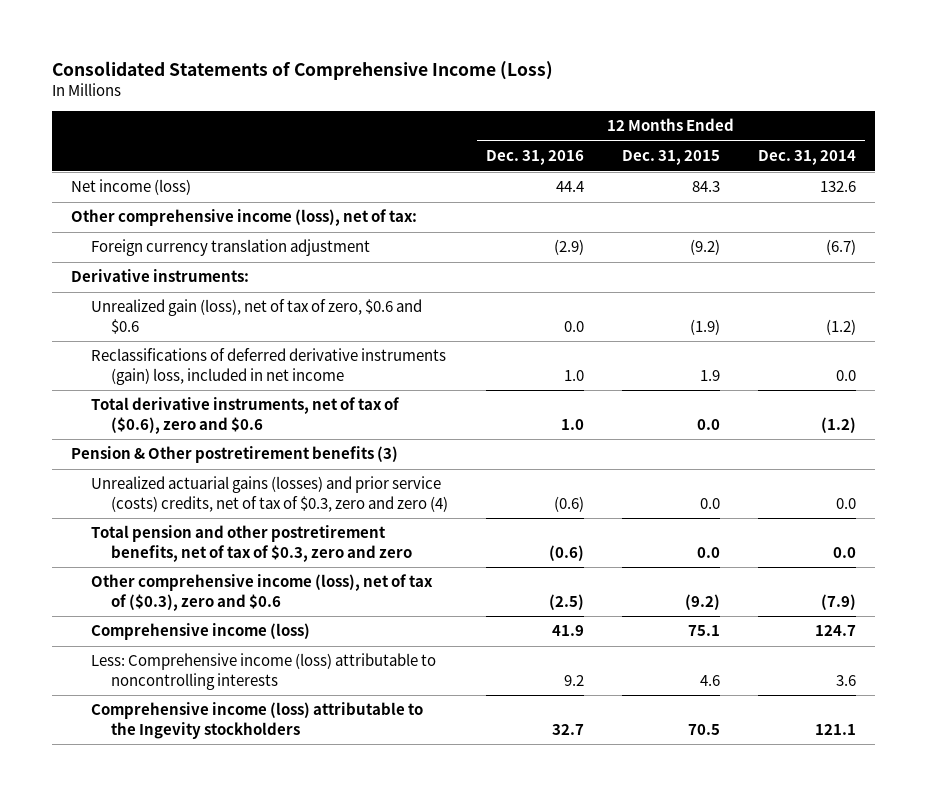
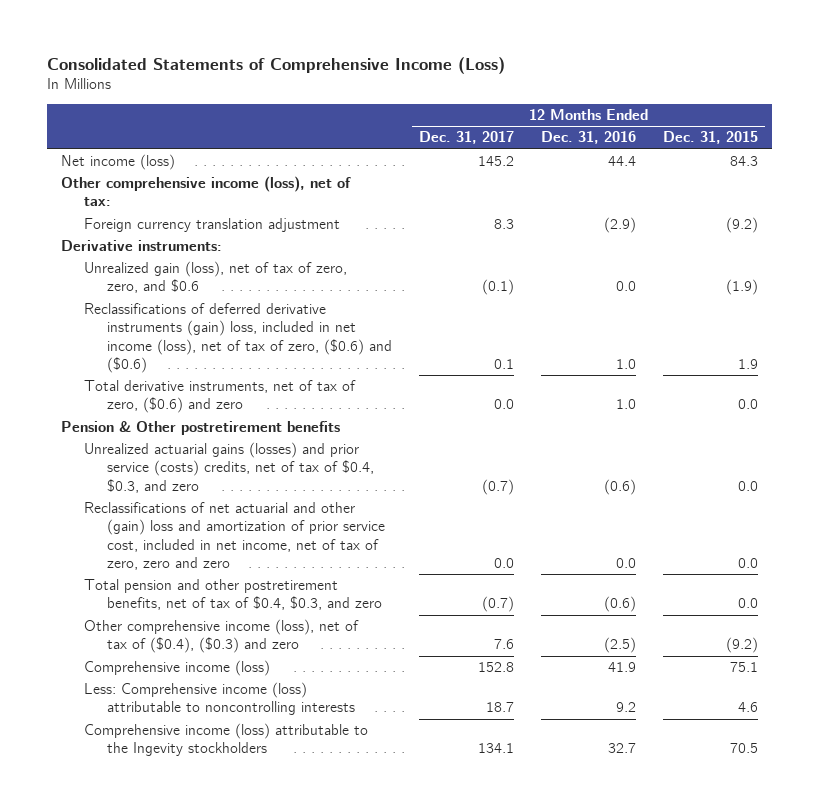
[757,150,856,166] Dec. 31, 2014 -> none
none -> [418,131,514,145] Dec. 31, 2017
[91,299,423,334] Unrealized gain (loss), net of tax of zero, $0.6 and $0.6 -> [83,261,347,294] Unrealized gain (loss), net of tax of zero, zero, and $0.6
[91,348,447,385] Reclassifications of deferred derivative instruments (gain) loss, included in net income -> [83,303,392,374] Reclassifications of deferred derivative instruments (gain) loss, included in net income (loss), net of tax of zero, ($0.6) and ($0.6)
[91,397,401,434] Total derivative instruments, net of tax of ($0.6), zero and $0.6 -> [83,380,356,414] Total derivative instruments, net of tax of zero, ($0.6) and zero
[71,446,399,464] Pension & Other postretirement benefits (3) -> [60,421,340,436] Pension & Other postretirement benefits
[91,476,449,512] Unrealized actuarial gains (losses) and prior service (costs) credits, net of tax of $0.3, zero and zero (4) -> [83,442,374,493] Unrealized actuarial gains (losses) and prior service (costs) credits, net of tax of $0.4, $0.3, and zero
none -> [83,502,385,571] Reclassifications of net actuarial and other (gain) loss and amortization of prior service cost, included in net income, net of tax of zero, zero and zero
[91,525,413,562] Total pension and other postretirement benefits, net of tax of $0.3, zero and zero -> [83,579,382,611] Total pension and other postretirement benefits, net of tax of $0.4, $0.3, and zero
[91,574,434,611] Other comprehensive income (loss), net of tax of ($0.3), zero and $0.6 -> [83,619,359,654] Other comprehensive income (loss), net of tax of ($0.4), ($0.3) and zero

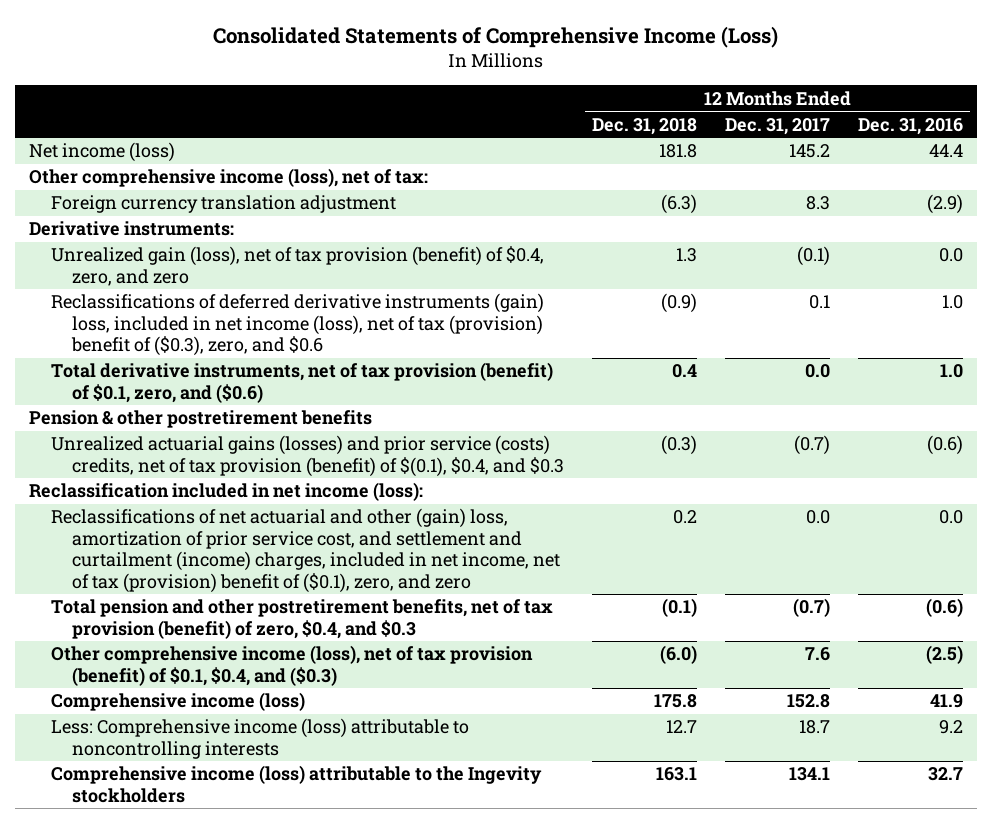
[663,131,759,145] Dec. 31, 2015 -> none
none -> [592,117,698,135] Dec. 31, 2018
[83,261,347,294] Unrealized gain (loss), net of tax of zero, zero, and $0.6 -> [50,246,544,286] Unrealized gain (loss), net of tax provision (benefit) of $0.4, zero, and zero
[83,303,392,374] Reclassifications of deferred derivative instruments (gain) loss, included in net income (loss), net of tax of zero, ($0.6) and ($0.6) -> [50,293,544,357] Reclassifications of deferred derivative instruments (gain) loss, included in net income (loss), net of tax (provision) benefit of ($0.3), zero, and $0.6
[83,380,356,414] Total derivative instruments, net of tax of zero, ($0.6) and zero -> [50,362,553,403] Total derivative instruments, net of tax provision (benefit) of $0.1, zero, and ($0.6)
[60,421,340,436] Pension & Other postretirement benefits -> [29,410,373,429] Pension & other postretirement benefits
[83,442,374,493] Unrealized actuarial gains (losses) and prior service (costs) credits, net of tax of $0.4, $0.3, and zero -> [50,435,565,477] Unrealized actuarial gains (losses) and prior service (costs) credits, net of tax provision (benefit) of $(0.1), $0.4, and $0.3
none -> [29,482,424,502] Reclassification included in net income (loss):
[83,502,385,571] Reclassifications of net actuarial and other (gain) loss and amortization of prior service cost, included in net income, net of tax of zero, zero and zero -> [50,508,561,593] Reclassifications of net actuarial and other (gain) loss, amortization of prior service cost, and settlement and curtailment (income) charges, included in net income, net of tax (provision) benefit of ($0.1), zero, and zero
[83,579,382,611] Total pension and other postretirement benefits, net of tax of $0.4, $0.3, and zero -> [50,599,553,639] Total pension and other postretirement benefits, net of tax provision (benefit) of zero, $0.4, and $0.3
[83,619,359,654] Other comprehensive income (loss), net of tax of ($0.4), ($0.3) and zero -> [50,645,533,686] Other comprehensive income (loss), net of tax provision (benefit) of $0.1, $0.4, and ($0.3)

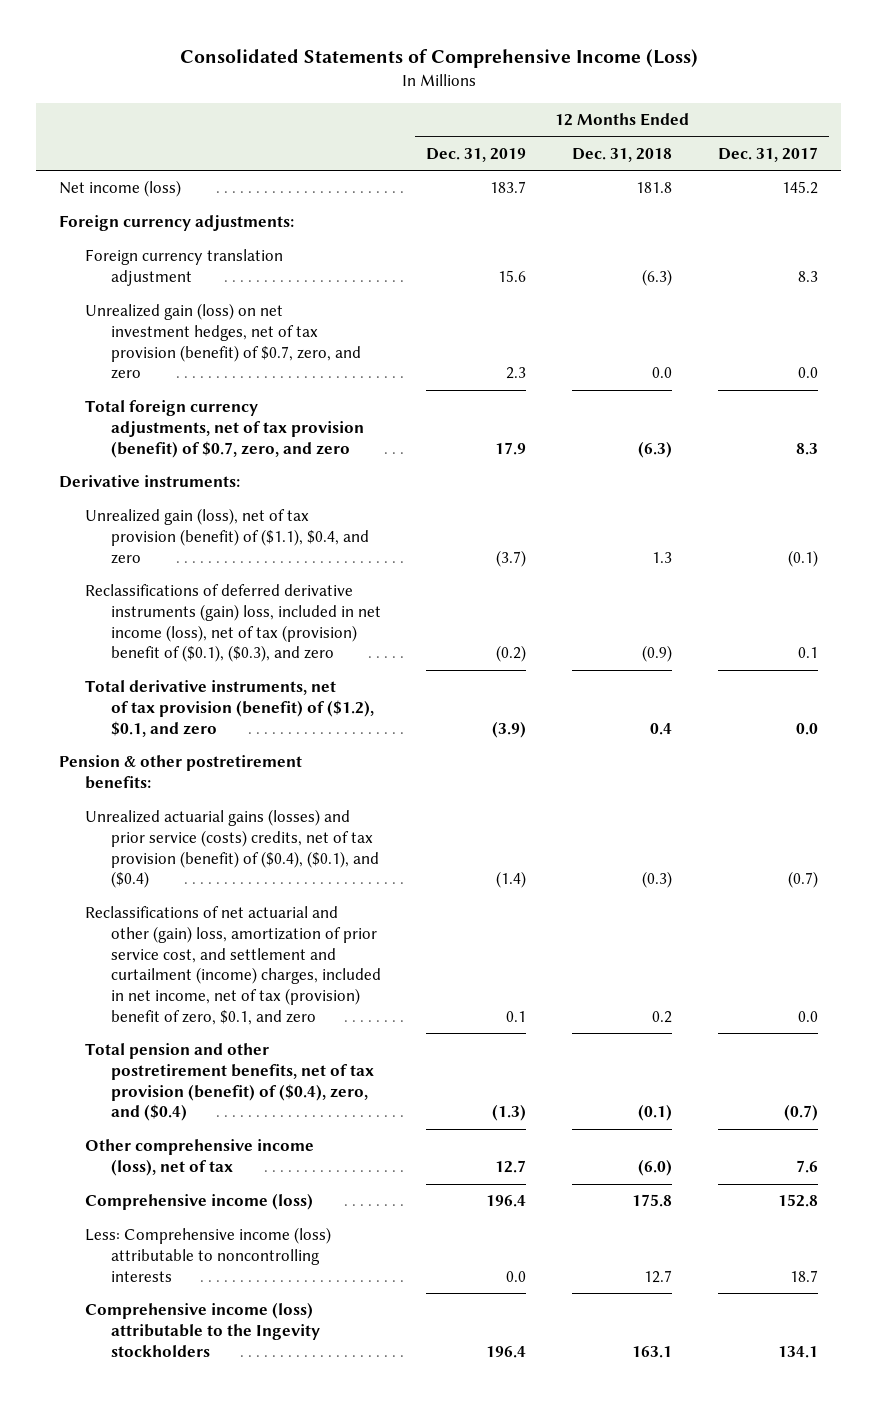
[858,117,964,135] Dec. 31, 2016 -> none
none -> [426,147,527,162] Dec. 31, 2019
[29,168,429,188] Other comprehensive income (loss), net of tax: -> none
none -> [59,215,295,232] Foreign currency adjustments:
none -> [84,303,361,380] Unrealized gain (loss) on net investment hedges, net of tax provision (benefit) of $0.7, zero, and zero
none -> [84,400,364,458] Total foreign currency adjustments, net of tax provision (benefit) of $0.7, zero, and zero
[29,482,424,502] Reclassification included in net income (loss): -> none
[50,246,544,286] Unrealized gain (loss), net of tax provision (benefit) of $0.4, zero, and zero -> [84,508,369,564] Unrealized gain (loss), net of tax provision (benefit) of ($1.1), $0.4, and zero
[50,293,544,357] Reclassifications of deferred derivative instruments (gain) loss, included in net income (loss), net of tax (provision) benefit of ($0.3), zero, and $0.6 -> [84,584,381,663] Reclassifications of deferred derivative instruments (gain) loss, included in net income (loss), net of tax (provision) benefit of ($0.1), ($0.3), and zero
[50,362,553,403] Total derivative instruments, net of tax provision (benefit) of $0.1, zero, and ($0.6) -> [84,680,374,737] Total derivative instruments, net of tax provision (benefit) of ($1.2), $0.1, and zero
[29,410,373,429] Pension & other postretirement benefits -> [59,755,303,790] Pension & other postretirement benefits:
[50,435,565,477] Unrealized actuarial gains (losses) and prior service (costs) credits, net of tax provision (benefit) of $(0.1), $0.4, and $0.3 -> [84,809,379,889] Unrealized actuarial gains (losses) and prior service (costs) credits, net of tax provision (benefit) of ($0.4), ($0.1), and ($0.4)
[50,508,561,593] Reclassifications of net actuarial and other (gain) loss, amortization of prior service cost, and settlement and curtailment (income) charges, included in net income, net of tax (provision) benefit of ($0.1), zero, and zero -> [84,906,381,1025] Reclassifications of net actuarial and other (gain) loss, amortization of prior service cost, and settlement and curtailment (income) charges, included in net income, net of tax (provision) benefit of zero, $0.1, and zero
[50,599,553,639] Total pension and other postretirement benefits, net of tax provision (benefit) of zero, $0.4, and $0.3 -> [84,1043,374,1122] Total pension and other postretirement benefits, net of tax provision (benefit) of ($0.4), zero, and ($0.4)
[50,645,533,686] Other comprehensive income (loss), net of tax provision (benefit) of $0.1, $0.4, and ($0.3) -> [84,1139,314,1177] Other comprehensive income (loss), net of tax

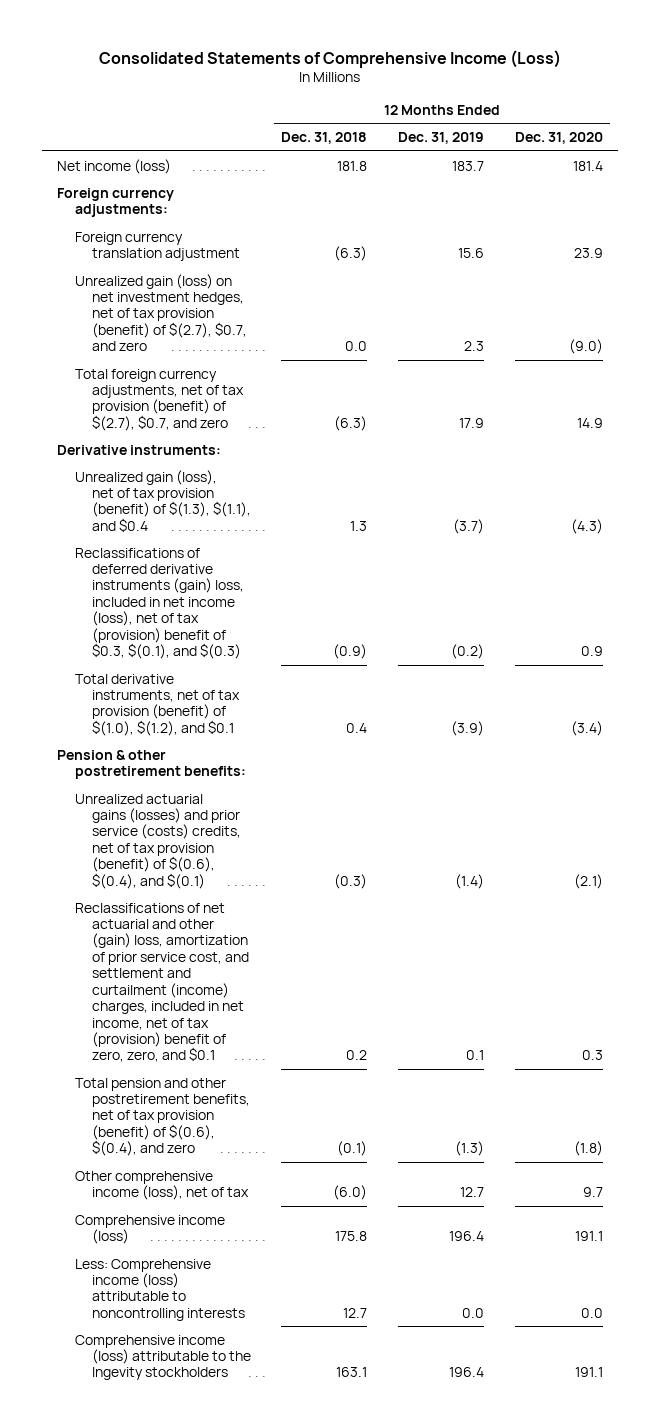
[718,146,819,162] Dec. 31, 2017 -> none
none -> [514,132,603,145] Dec. 31, 2020
[84,303,361,380] Unrealized gain (loss) on net investment hedges, net of tax provision (benefit) of $0.7, zero, and zero -> [74,273,247,352] Unrealized gain (loss) on net investment hedges, net of tax provision (benefit) of $(2.7), $0.7, and zero
[84,400,364,458] Total foreign currency adjustments, net of tax provision (benefit) of $0.7, zero, and zero -> [74,368,244,431] Total foreign currency adjustments, net of tax provision (benefit) of $(2.7), $0.7, and zero
[84,508,369,564] Unrealized gain (loss), net of tax provision (benefit) of ($1.1), $0.4, and zero -> [74,469,251,532] Unrealized gain (loss), net of tax provision (benefit) of $(1.3), $(1.1), and $0.4
[84,584,381,663] Reclassifications of deferred derivative instruments (gain) loss, included in net income (loss), net of tax (provision) benefit of ($0.1), ($0.3), and zero -> [74,547,244,660] Reclassifications of deferred derivative instruments (gain) loss, included in net income (loss), net of tax (provision) benefit of $0.3, $(0.1), and $(0.3)
[84,680,374,737] Total derivative instruments, net of tax provision (benefit) of ($1.2), $0.1, and zero -> [74,673,240,736] Total derivative instruments, net of tax provision (benefit) of $(1.0), $(1.2), and $0.1
[84,809,379,889] Unrealized actuarial gains (losses) and prior service (costs) credits, net of tax provision (benefit) of ($0.4), ($0.1), and ($0.4) -> [74,793,241,889] Unrealized actuarial gains (losses) and prior service (costs) credits, net of tax provision (benefit) of $(0.6), $(0.4), and $(0.1)
[84,906,381,1025] Reclassifications of net actuarial and other (gain) loss, amortization of prior service cost, and settlement and curtailment (income) charges, included in net income, net of tax (provision) benefit of zero, $0.1, and zero -> [74,902,249,1063] Reclassifications of net actuarial and other (gain) loss, amortization of prior service cost, and settlement and curtailment (income) charges, included in net income, net of tax (provision) benefit of zero, zero, and $0.1
[84,1043,374,1122] Total pension and other postretirement benefits, net of tax provision (benefit) of ($0.4), zero, and ($0.4) -> [74,1077,250,1157] Total pension and other postretirement benefits, net of tax provision (benefit) of $(0.6), $(0.4), and zero

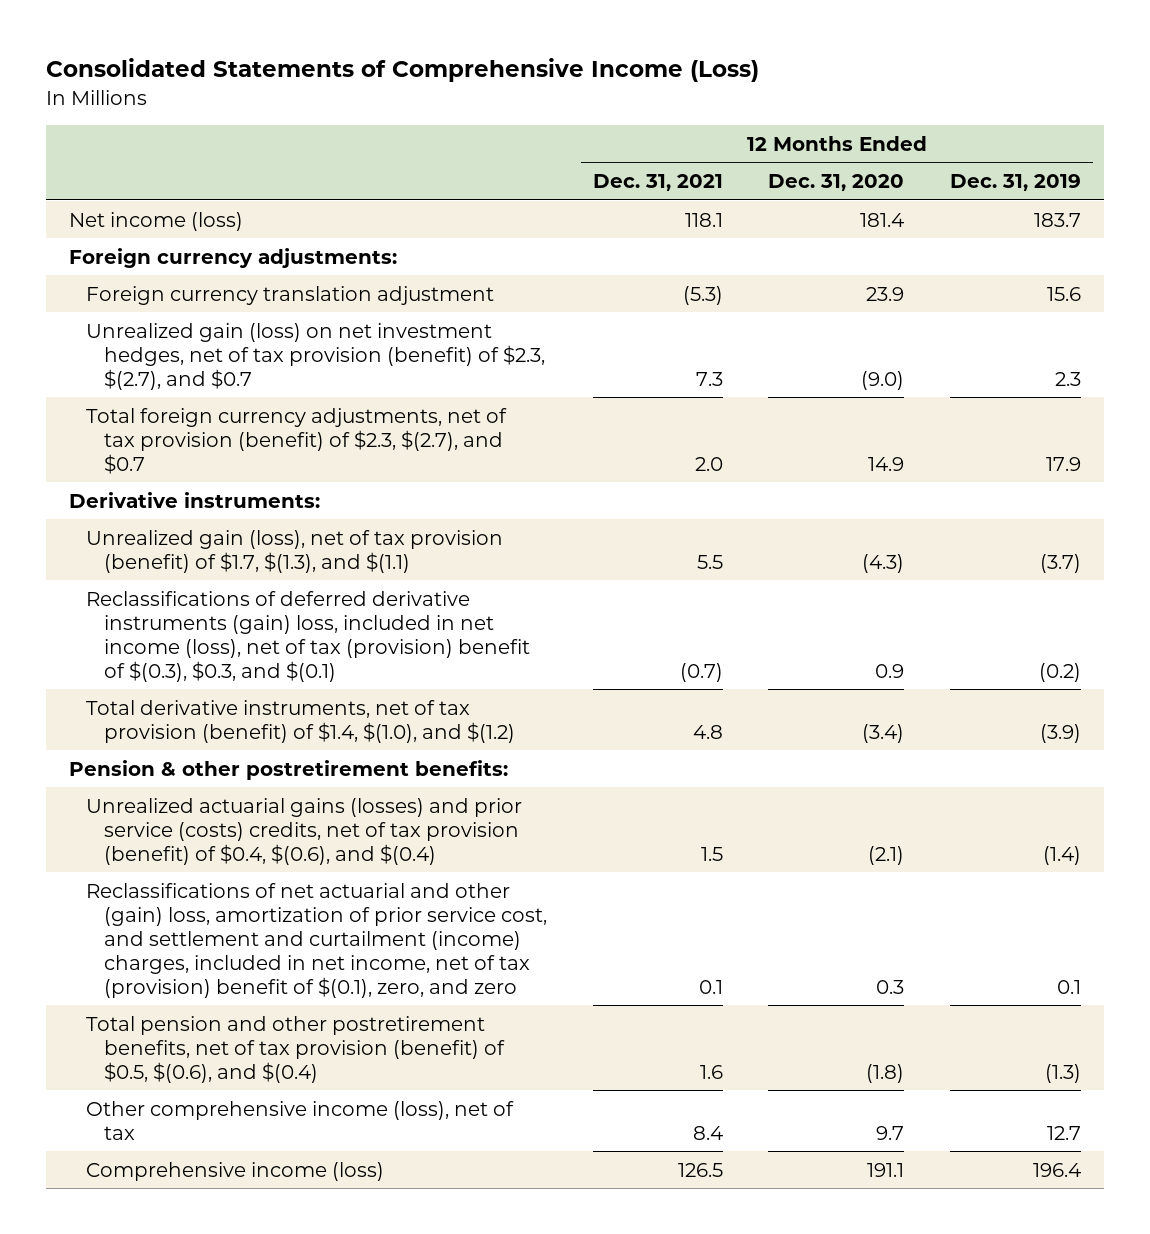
[281,132,368,145] Dec. 31, 2018 -> none
none -> [592,173,723,191] Dec. 31, 2021
[74,273,247,352] Unrealized gain (loss) on net investment hedges, net of tax provision (benefit) of $(2.7), $0.7, and zero -> [86,322,545,390] Unrealized gain (loss) on net investment hedges, net of tax provision (benefit) of $2.3, $(2.7), and $0.7
[74,368,244,431] Total foreign currency adjustments, net of tax provision (benefit) of $(2.7), $0.7, and zero -> [86,407,508,474] Total foreign currency adjustments, net of tax provision (benefit) of $2.3, $(2.7), and $0.7
[74,469,251,532] Unrealized gain (loss), net of tax provision (benefit) of $(1.3), $(1.1), and $0.4 -> [86,529,504,573] Unrealized gain (loss), net of tax provision (benefit) of $1.7, $(1.3), and $(1.1)
[74,547,244,660] Reclassifications of deferred derivative instruments (gain) loss, included in net income (loss), net of tax (provision) benefit of $0.3, $(0.1), and $(0.3) -> [86,590,530,682] Reclassifications of deferred derivative instruments (gain) loss, included in net income (loss), net of tax (provision) benefit of $(0.3), $0.3, and $(0.1)
[74,673,240,736] Total derivative instruments, net of tax provision (benefit) of $(1.0), $(1.2), and $0.1 -> [86,699,515,743] Total derivative instruments, net of tax provision (benefit) of $1.4, $(1.0), and $(1.2)
[74,793,241,889] Unrealized actuarial gains (losses) and prior service (costs) credits, net of tax provision (benefit) of $(0.6), $(0.4), and $(0.1) -> [86,797,523,865] Unrealized actuarial gains (losses) and prior service (costs) credits, net of tax provision (benefit) of $0.4, $(0.6), and $(0.4)
[74,902,249,1063] Reclassifications of net actuarial and other (gain) loss, amortization of prior service cost, and settlement and curtailment (income) charges, included in net income, net of tax (provision) benefit of zero, zero, and $0.1 -> [86,882,547,998] Reclassifications of net actuarial and other (gain) loss, amortization of prior service cost, and settlement and curtailment (income) charges, included in net income, net of tax (provision) benefit of $(0.1), zero, and zero
[74,1077,250,1157] Total pension and other postretirement benefits, net of tax provision (benefit) of $(0.6), $(0.4), and zero -> [86,1015,505,1083] Total pension and other postretirement benefits, net of tax provision (benefit) of $0.5, $(0.6), and $(0.4)
[74,1258,245,1321] Less: Comprehensive income (loss) attributable to noncontrolling interests -> none
[74,1334,251,1381] Comprehensive income (loss) attributable to the Ingevity stockholders -> none

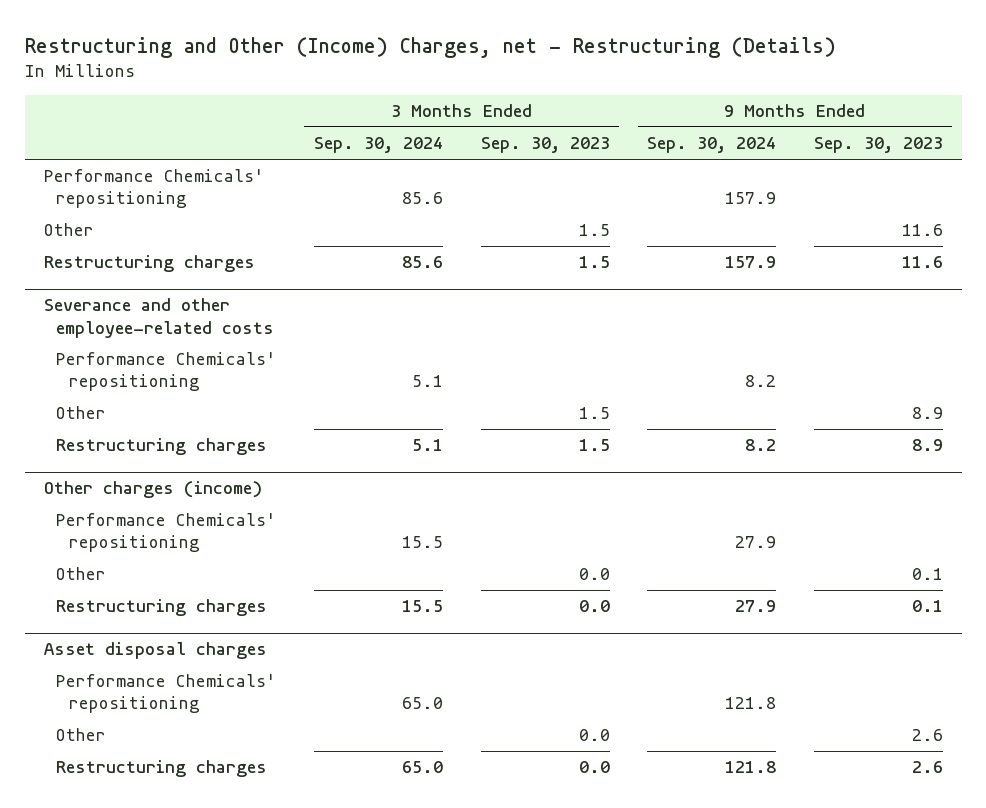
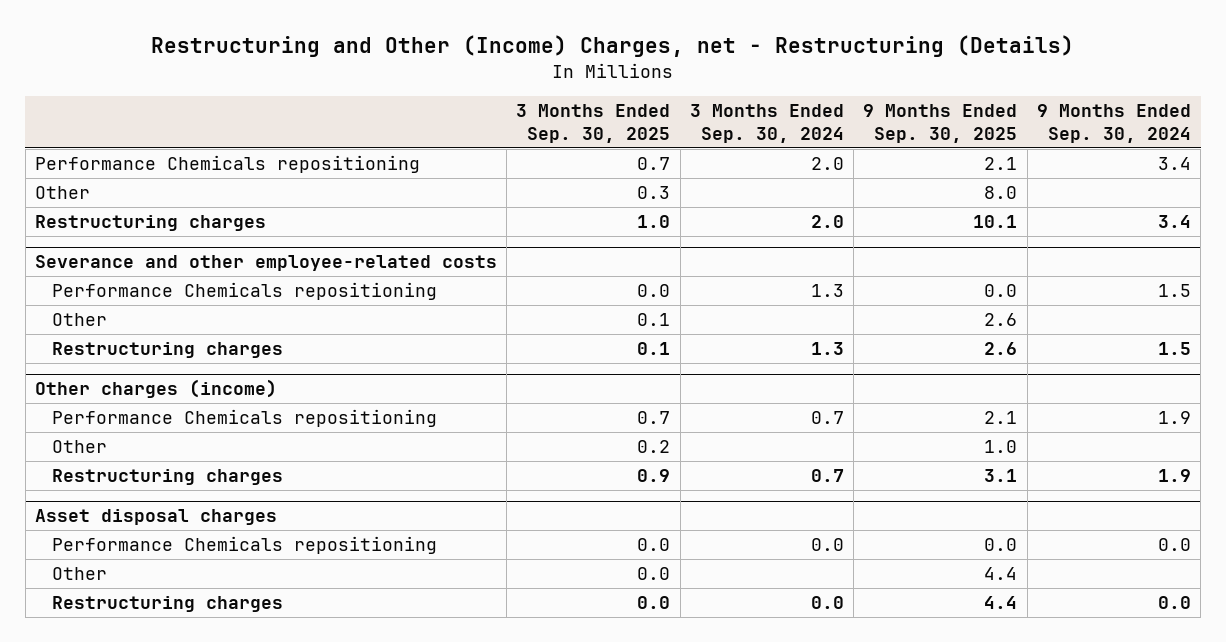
[480,137,610,154] Sep. 30, 2023 -> none
[813,137,943,154] Sep. 30, 2023 -> none
none -> [516,104,671,143] 3 Months Ended Sep. 30, 2025
none -> [863,104,1018,143] 9 Months Ended Sep. 30, 2025
[43,169,264,209] Performance Chemicals' repositioning -> [34,155,420,174] Performance Chemicals repositioning
[401,192,443,205] 85.6 -> [810,157,844,171] 2.0
[725,192,777,205] 157.9 -> [1157,157,1191,171] 3.4
[401,256,443,269] 85.6 -> [810,215,844,229] 2.0
[725,256,777,269] 157.9 -> [1157,215,1191,229] 3.4
[56,352,277,392] Performance Chemicals' repositioning -> [51,282,437,301] Performance Chemicals repositioning
[411,375,443,388] 5.1 -> [810,284,844,298] 1.3
[745,375,777,388] 8.2 -> [1157,284,1191,298] 1.5
[411,439,443,452] 5.1 -> [810,342,844,356] 1.3
[745,439,777,452] 8.2 -> [1157,342,1191,356] 1.5
[56,513,277,553] Performance Chemicals' repositioning -> [51,409,437,428] Performance Chemicals repositioning
[401,536,443,549] 15.5 -> [810,411,844,425] 0.7
[735,536,777,549] 27.9 -> [1157,411,1191,425] 1.9
[401,600,443,613] 15.5 -> [810,469,844,483] 0.7
[735,600,777,613] 27.9 -> [1157,469,1191,483] 1.9
[56,674,277,714] Performance Chemicals' repositioning -> [51,536,437,555] Performance Chemicals repositioning
[401,697,443,710] 65.0 -> [810,538,844,552] 0.0
[725,697,777,710] 121.8 -> [1157,538,1191,552] 0.0
[401,761,443,774] 65.0 -> [810,596,844,610] 0.0
[725,761,777,774] 121.8 -> [1157,596,1191,610] 0.0

